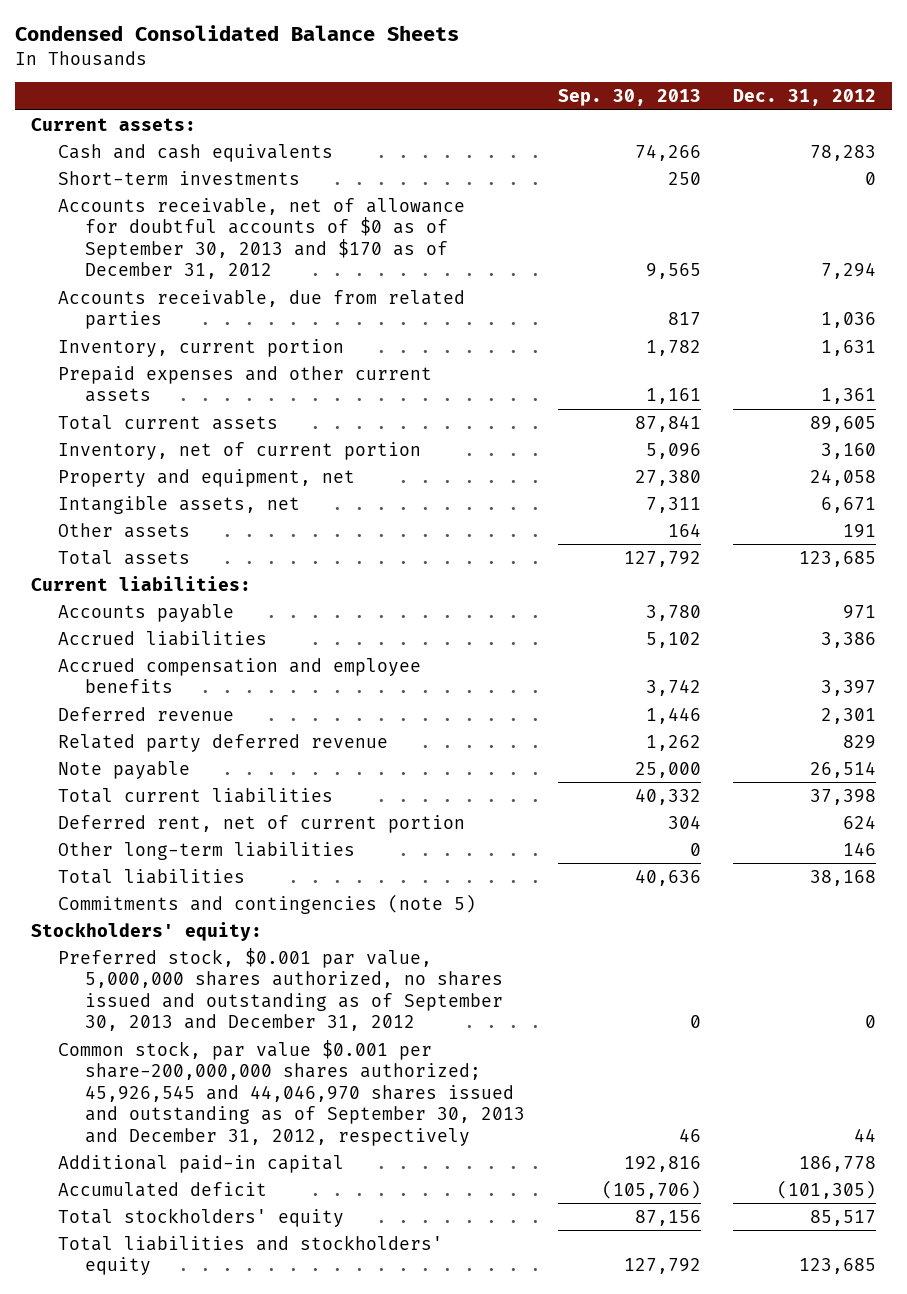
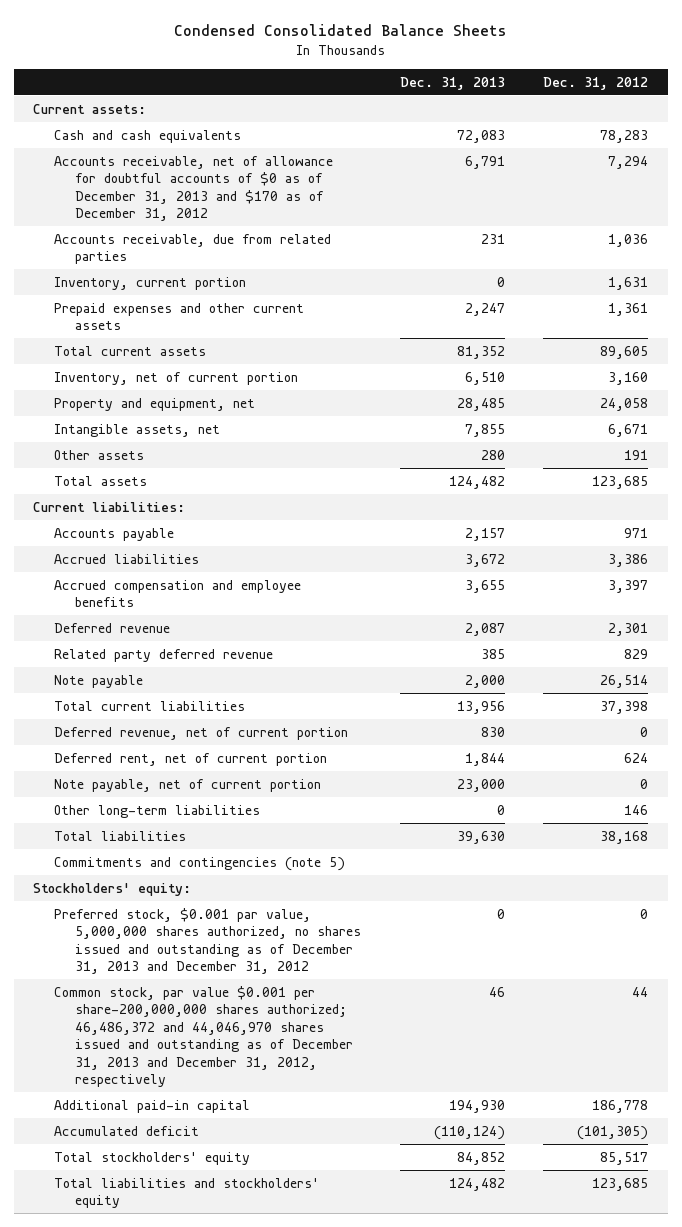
[557,89,701,107] Sep. 30, 2013 -> none
none -> [399,77,505,91] Dec. 31, 2013
[57,170,300,185] Short-term investments -> none
[57,197,465,280] Accounts receivable, net of allowance for doubtful accounts of $0 as of September 30, 2013 and $170 as of December 31, 2012 -> [54,155,334,222] Accounts receivable, net of allowance for doubtful accounts of $0 as of December 31, 2013 and $170 as of December 31, 2012
none -> [54,726,349,740] Deferred revenue, net of current portion
none -> [54,778,322,792] Note payable, net of current portion
[57,947,504,1032] Preferred stock, $0.001 par value, 5,000,000 shares authorized, no shares issued and outstanding as of September 30, 2013 and December 31, 2012 -> [54,907,362,975] Preferred stock, $0.001 par value, 5,000,000 shares authorized, no shares issued and outstanding as of December 31, 2013 and December 31, 2012
[57,1039,526,1146] Common stock, par value $0.001 per share-200,000,000 shares authorized; 45,926,545 and 44,046,970 shares issued and outstanding as of September 30, 2013 and December 31, 2012, respectively -> [54,985,354,1088] Common stock, par value $0.001 per share-200,000,000 shares authorized; 46,486,372 and 44,046,970 shares issued and outstanding as of December 31, 2013 and December 31, 2012, respectively

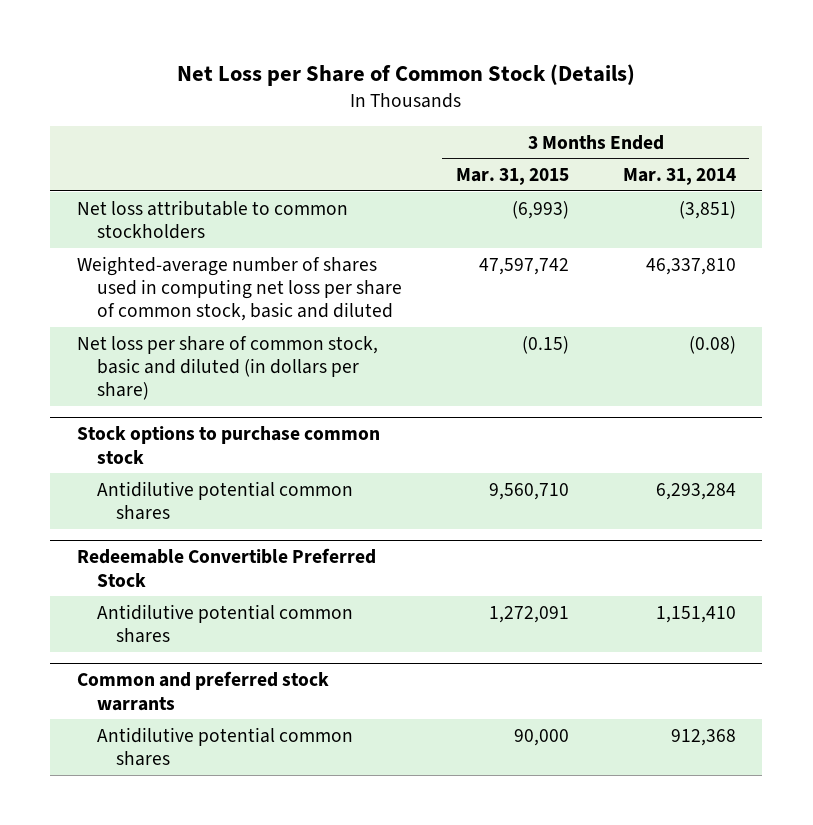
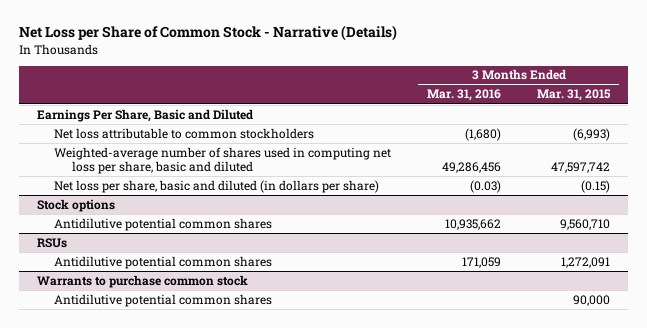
[177,63,636,86] Net Loss per Share of Common Stock (Details) -> [18,25,397,42] Net Loss per Share of Common Stock - Narrative (Details)
[622,168,736,186] Mar. 31, 2014 -> none
none -> [427,89,502,102] Mar. 31, 2016
none -> [36,108,253,122] Earnings Per Share, Basic and Diluted
[77,255,402,322] Weighted-average number of shares used in computing net loss per share of common stock, basic and diluted -> [54,146,392,174] Weighted-average number of shares used in computing net loss per share, basic and diluted
[77,335,379,401] Net loss per share of common stock, basic and diluted (in dollars per share) -> [54,179,380,193] Net loss per share, basic and diluted (in dollars per share)
[77,426,381,464] Stock options to purchase common stock -> [36,198,115,212] Stock options
[77,548,377,587] Redeemable Convertible Preferred Stock -> none
none -> [36,237,67,248] RSUs
[77,671,330,711] Common and preferred stock warrants -> [36,274,248,288] Warrants to purchase common stock

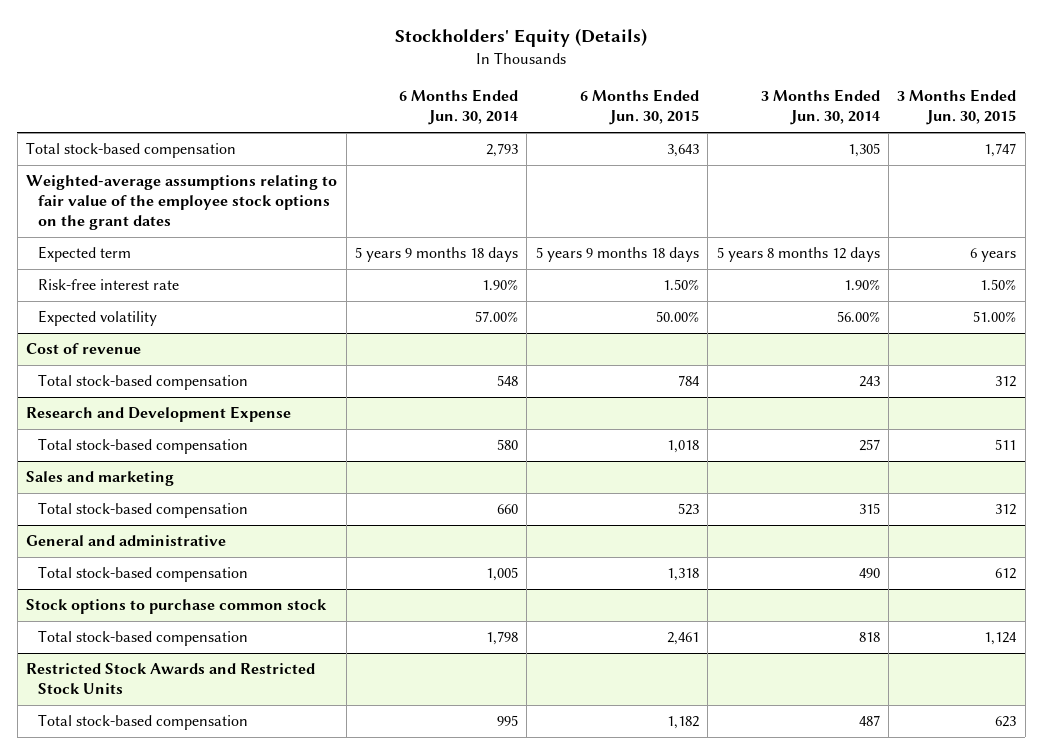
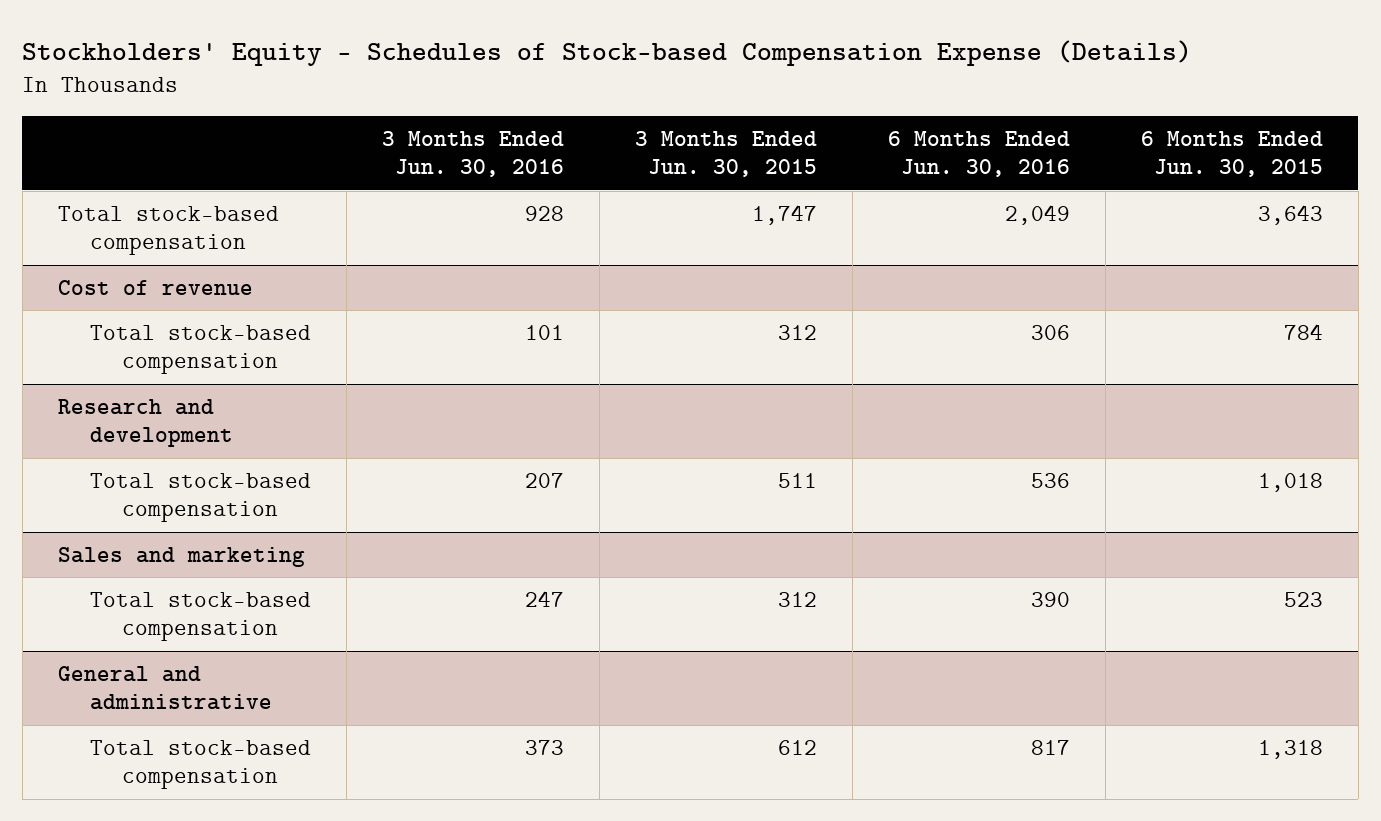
[395,28,648,48] Stockholders' Equity (Details) -> [22,39,1193,66] Stockholders' Equity - Schedules of Stock-based Compensation Expense (Details)
[398,89,518,126] 6 Months Ended Jun. 30, 2014 -> none
[760,89,880,126] 3 Months Ended Jun. 30, 2014 -> none
none -> [382,130,565,178] 3 Months Ended Jun. 30, 2016
none -> [888,130,1071,178] 6 Months Ended Jun. 30, 2016
[26,175,338,230] Weighted-average assumptions relating to fair value of the employee stock options on the grant dates -> none
[38,246,132,263] Expected term -> none
[38,279,180,291] Risk-free interest rate -> none
[38,310,158,327] Expected volatility -> none
[26,406,292,423] Research and Development Expense -> [57,398,234,448] Research and development
[26,599,328,615] Stock options to purchase common stock -> none
[38,630,249,647] Total stock-based compensation -> none
[26,663,316,695] Restricted Stock Awards and Restricted Stock Units -> none
[38,714,249,731] Total stock-based compensation -> none

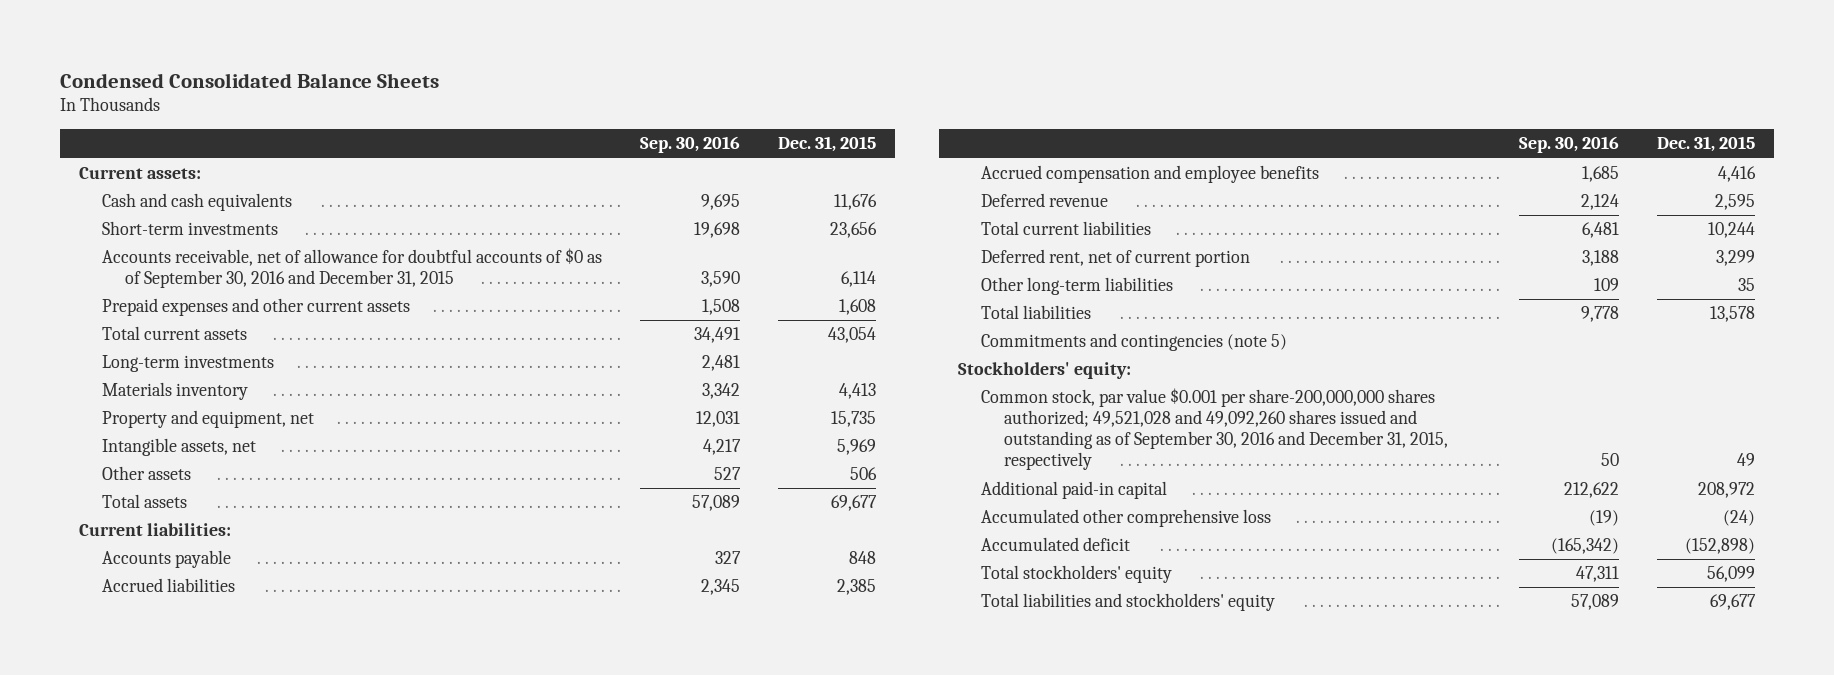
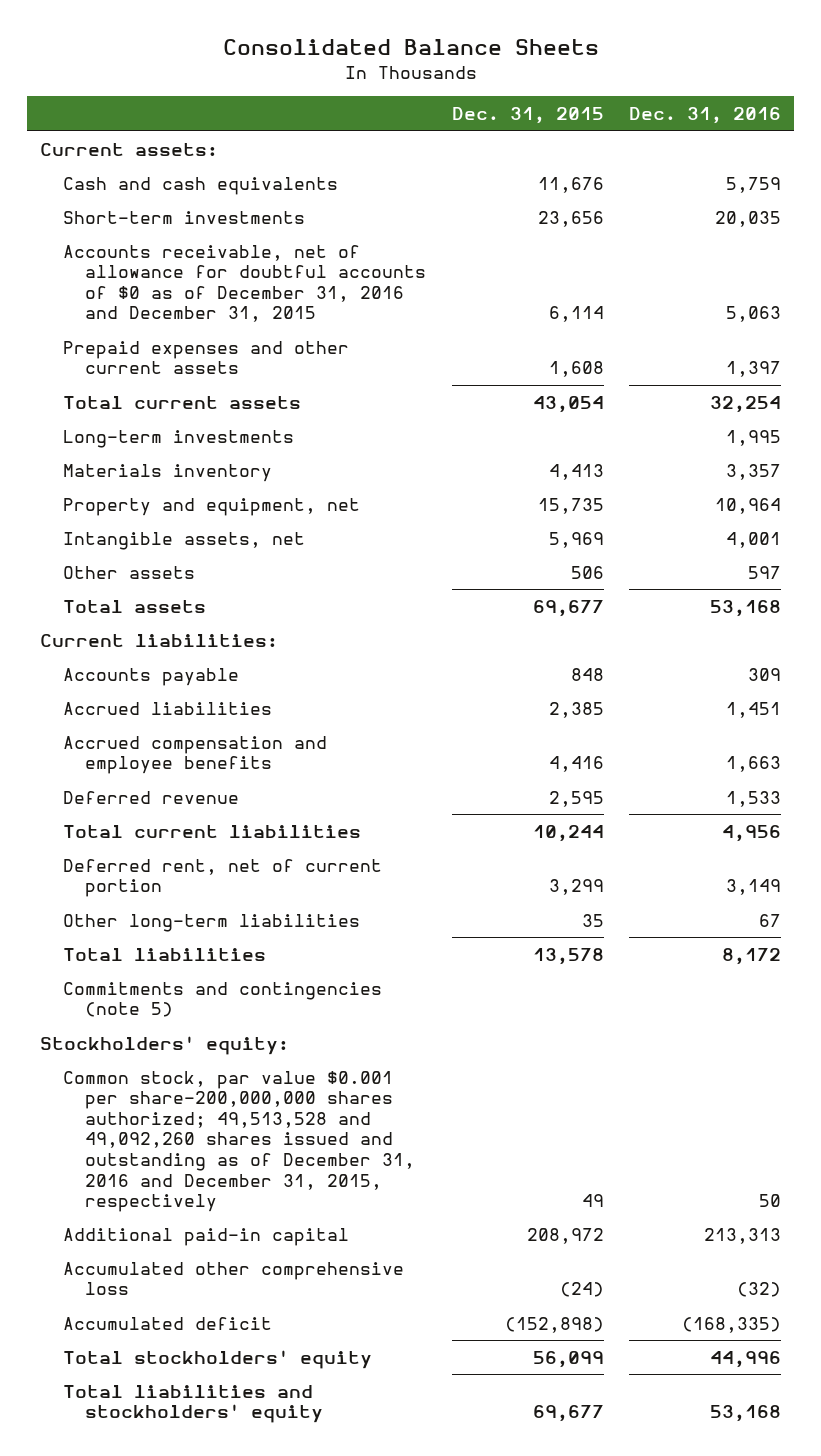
[59,72,439,88] Condensed Consolidated Balance Sheets -> [222,38,599,55] Consolidated Balance Sheets
[639,136,740,154] Sep. 30, 2016 -> none
none -> [629,107,782,125] Dec. 31, 2016
[101,248,602,289] Accounts receivable, net of allowance for doubtful accounts of $0 as of September 30, 2016 and December 31, 2015 -> [62,244,426,323] Accounts receivable, net of allowance for doubtful accounts of $0 as of December 31, 2016 and December 31, 2015
[980,388,1448,471] Common stock, par value $0.001 per share-200,000,000 shares authorized; 49,521,028 and 49,092,260 shares issued and outstanding as of September 30, 2016 and December 31, 2015, respectively -> [62,1070,415,1213] Common stock, par value $0.001 per share-200,000,000 shares authorized; 49,513,528 and 49,092,260 shares issued and outstanding as of December 31, 2016 and December 31, 2015, respectively

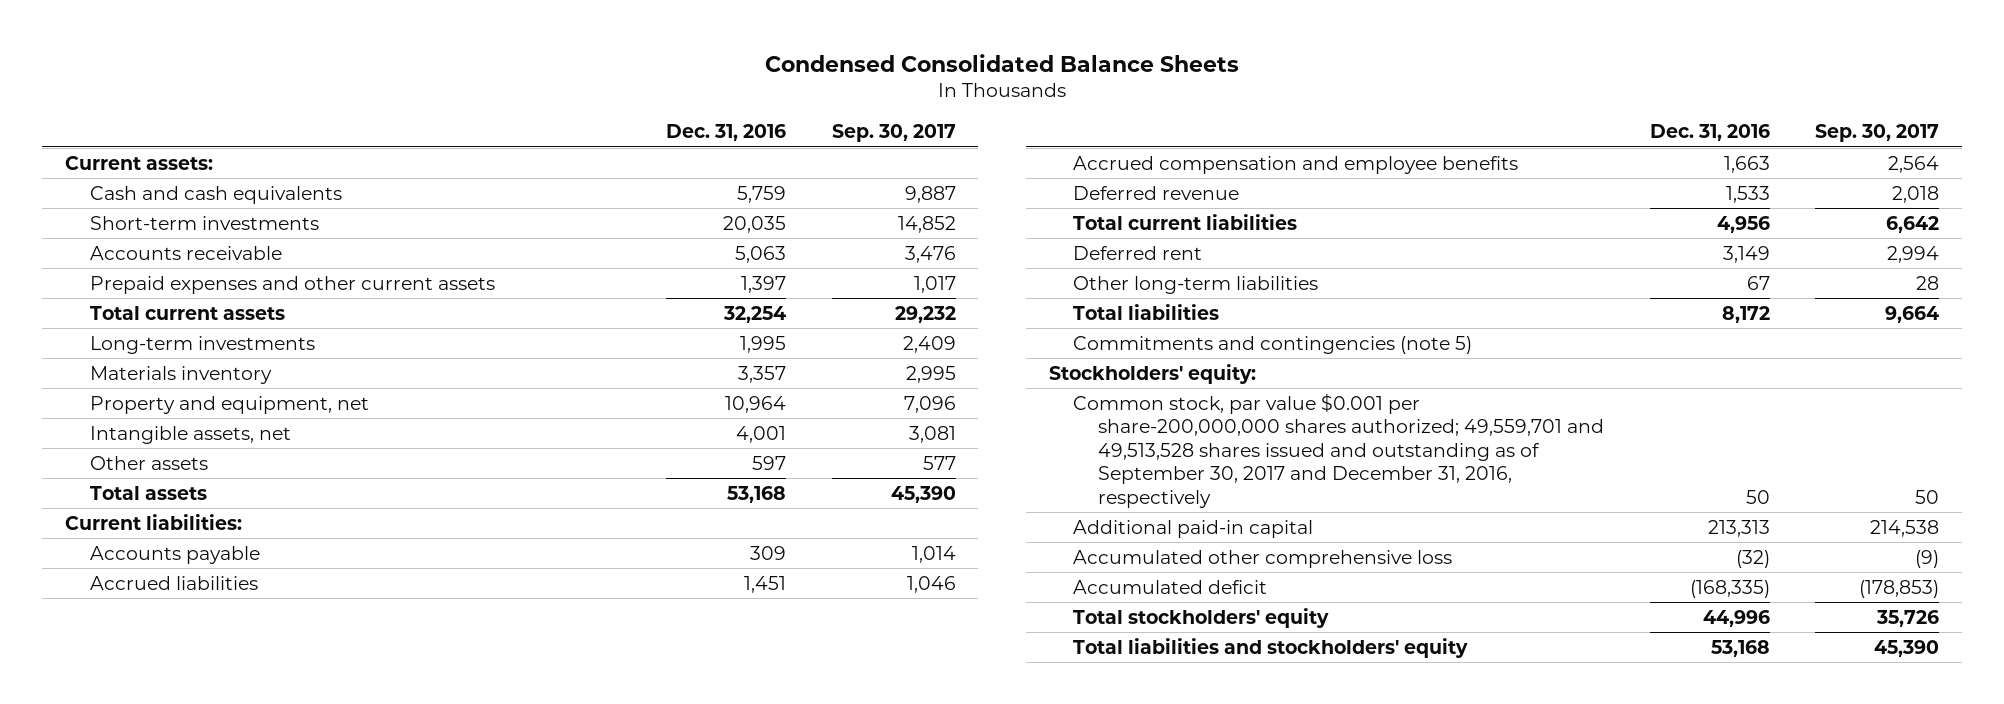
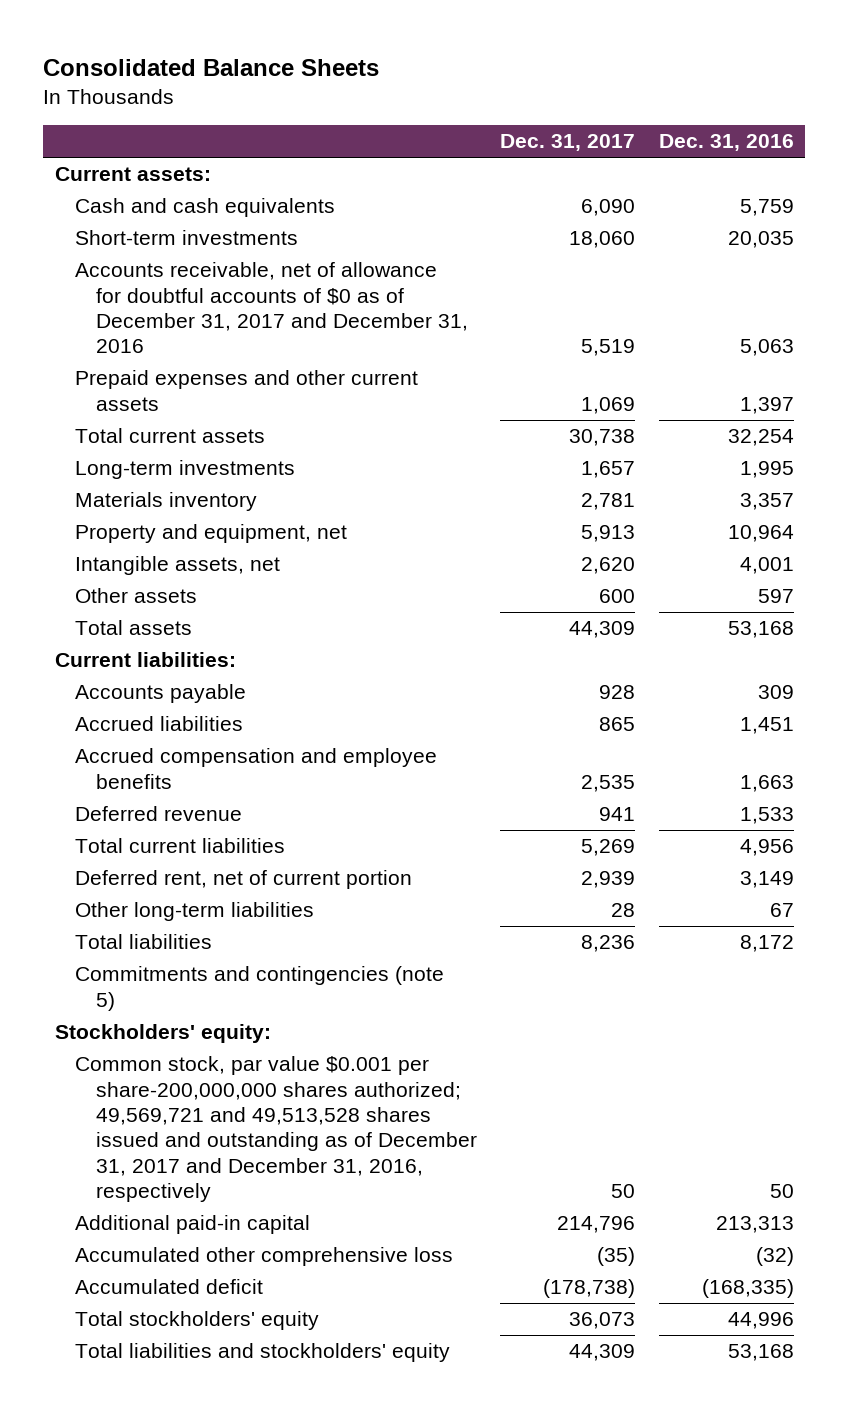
[765,53,1240,72] Condensed Consolidated Balance Sheets -> [43,58,380,76] Consolidated Balance Sheets
[831,124,956,143] Sep. 30, 2017 -> none
none -> [500,134,636,152] Dec. 31, 2017
[89,245,282,260] Accounts receivable -> [75,262,468,354] Accounts receivable, net of allowance for doubtful accounts of $0 as of December 31, 2017 and December 31, 2016
[1073,245,1203,260] Deferred rent -> [75,870,413,890] Deferred rent, net of current portion
[1073,392,1605,508] Common stock, par value $0.001 per share-200,000,000 shares authorized; 49,559,701 and 49,513,528 shares issued and outstanding as of September 30, 2017 and December 31, 2016, respectively -> [75,1056,477,1202] Common stock, par value $0.001 per share-200,000,000 shares authorized; 49,569,721 and 49,513,528 shares issued and outstanding as of December 31, 2017 and December 31, 2016, respectively

